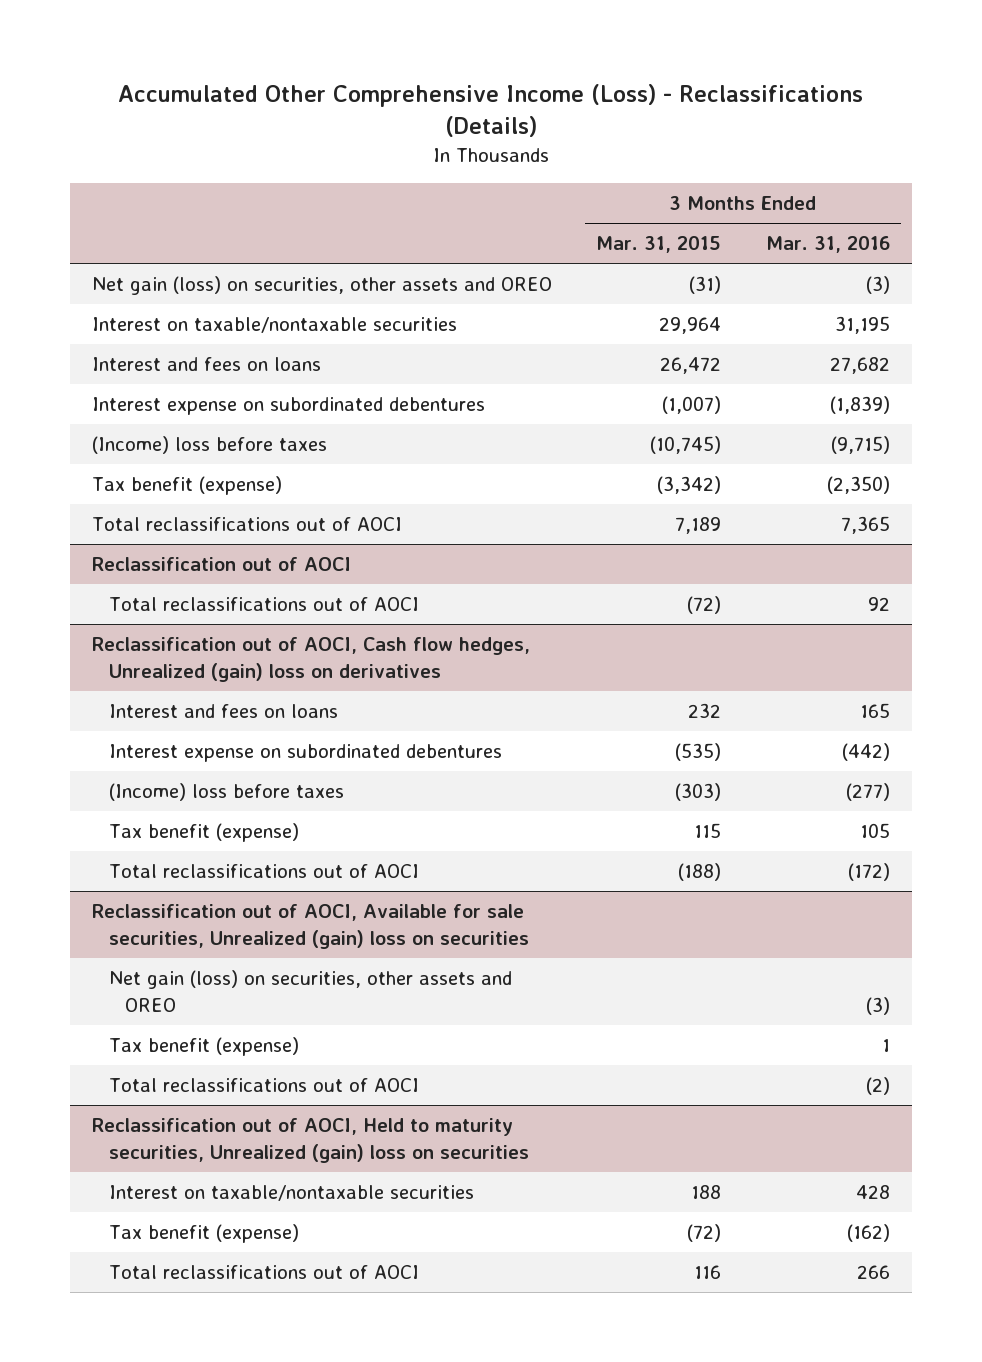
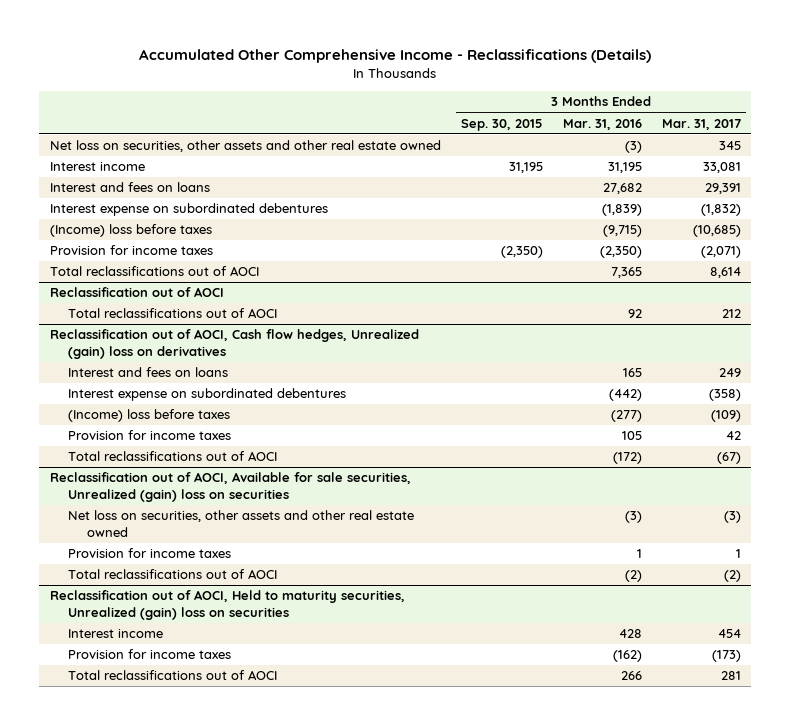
[117,84,863,138] Accumulated Other Comprehensive Income (Loss) - Reclassifications (Details) -> [139,48,652,63] Accumulated Other Comprehensive Income - Reclassifications (Details)
[596,236,722,254] Mar. 31, 2015 -> none
none -> [460,118,543,131] Sep. 30, 2015
none -> [662,118,742,130] Mar. 31, 2017
[92,276,553,296] Net gain (loss) on securities, other assets and OREO -> [49,140,441,153] Net loss on securities, other assets and other real estate owned
[92,317,458,334] Interest on taxable/nontaxable securities -> [49,162,145,172] Interest income
[92,476,283,496] Tax benefit (expense) -> [49,245,213,256] Provision for income taxes
[108,823,299,843] Tax benefit (expense) -> [68,430,232,441] Provision for income taxes
[108,970,512,1012] Net gain (loss) on securities, other assets and OREO -> [68,510,415,537] Net loss on securities, other assets and other real estate owned
[108,1037,299,1057] Tax benefit (expense) -> [68,548,232,559] Provision for income taxes
[108,1185,474,1202] Interest on taxable/nontaxable securities -> [68,629,164,639] Interest income
[108,1224,299,1244] Tax benefit (expense) -> [68,649,232,660] Provision for income taxes

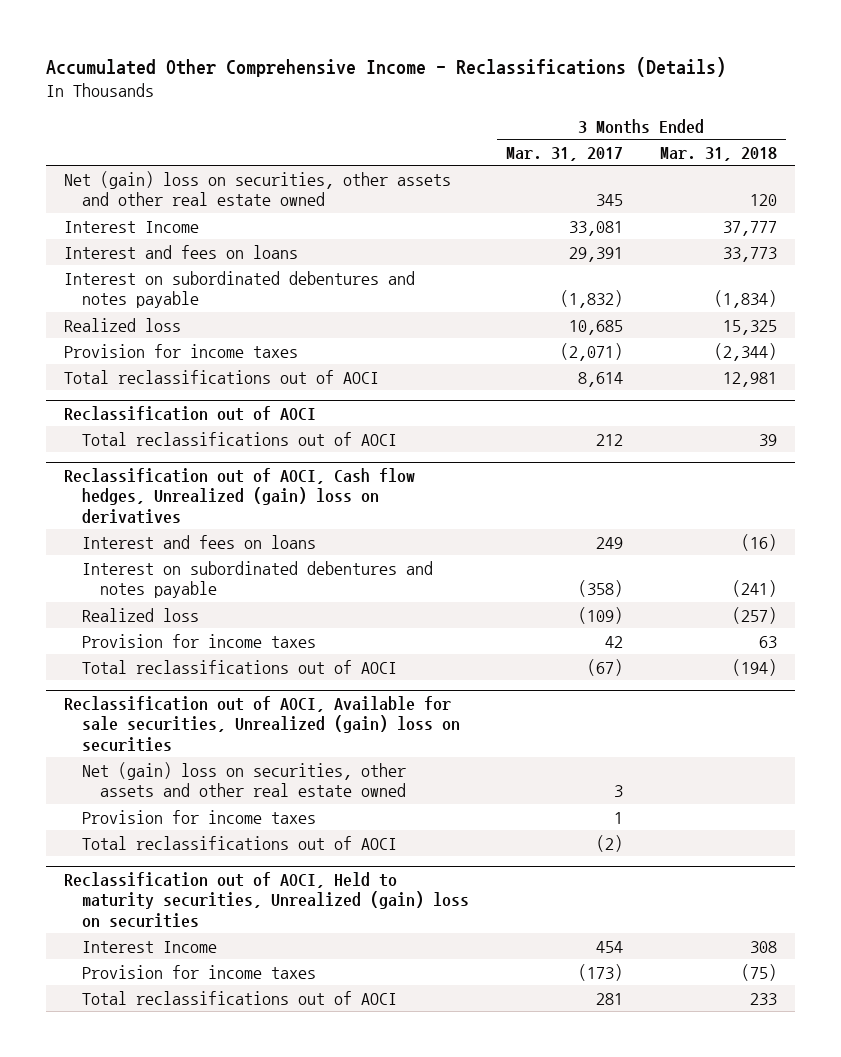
[460,118,543,131] Sep. 30, 2015 -> none
[563,118,643,130] Mar. 31, 2016 -> none
none -> [659,146,777,161] Mar. 31, 2018
[49,140,441,153] Net loss on securities, other assets and other real estate owned -> [64,170,452,207] Net (gain) loss on securities, other assets and other real estate owned
[49,162,145,172] Interest income -> [64,220,200,233] Interest Income
[49,203,328,217] Interest expense on subordinated debentures -> [64,270,416,309] Interest on subordinated debentures and notes payable
[49,224,212,238] (Income) loss before taxes -> [64,317,182,332] Realized loss
[693,225,742,238] (10,685) -> [569,319,624,335] 10,685
[68,388,347,402] Interest expense on subordinated debentures -> [82,560,434,599] Interest on subordinated debentures and notes payable
[68,409,231,423] (Income) loss before taxes -> [82,607,200,622] Realized loss
[68,510,415,537] Net loss on securities, other assets and other real estate owned -> [82,761,407,798] Net (gain) loss on securities, other assets and other real estate owned
[724,511,742,524] (3) -> [614,785,624,798] 3
[68,629,164,639] Interest income -> [82,940,218,953] Interest Income

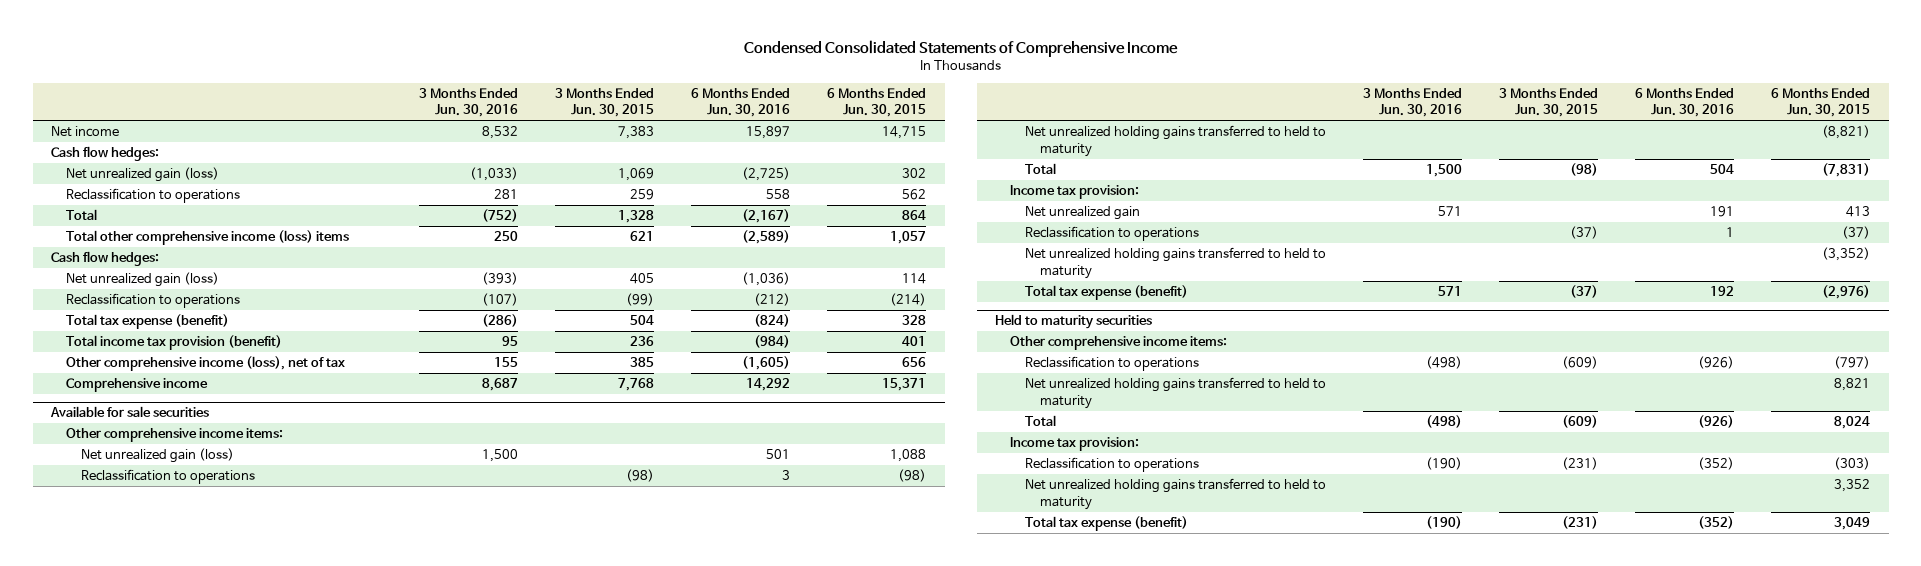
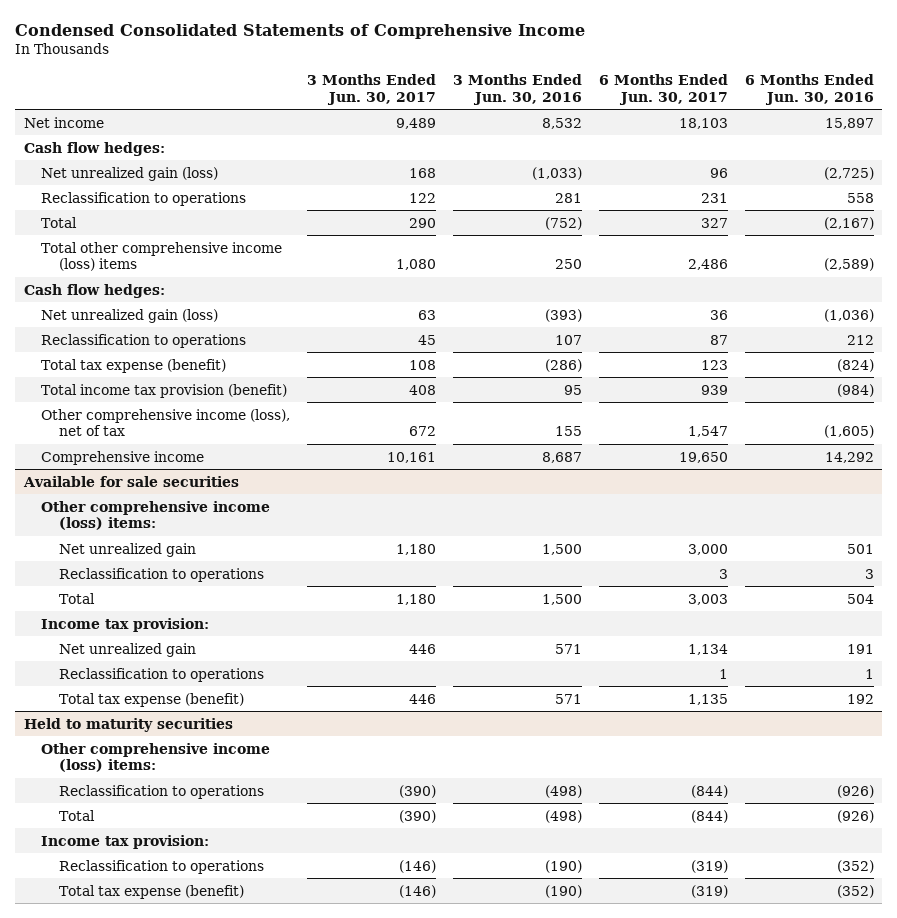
[555,87,655,118] 3 Months Ended Jun. 30, 2015 -> none
[827,87,927,118] 6 Months Ended Jun. 30, 2015 -> none
none -> [306,74,436,105] 3 Months Ended Jun. 30, 2017
none -> [598,74,728,105] 6 Months Ended Jun. 30, 2017
[482,293,519,307] (107) -> [554,334,582,345] 107
[754,293,791,307] (212) -> [846,334,874,345] 212
[66,428,284,443] Other comprehensive income items: -> [41,500,271,530] Other comprehensive income (loss) items:
[81,448,235,464] Net unrealized gain (loss) -> [58,542,196,557] Net unrealized gain
[1025,125,1327,157] Net unrealized holding gains transferred to held to maturity -> none
[1025,247,1327,279] Net unrealized holding gains transferred to held to maturity -> none
[1010,336,1228,351] Other comprehensive income items: -> [41,742,271,772] Other comprehensive income (loss) items:
[1025,377,1327,409] Net unrealized holding gains transferred to held to maturity -> none
[1025,478,1327,510] Net unrealized holding gains transferred to held to maturity -> none

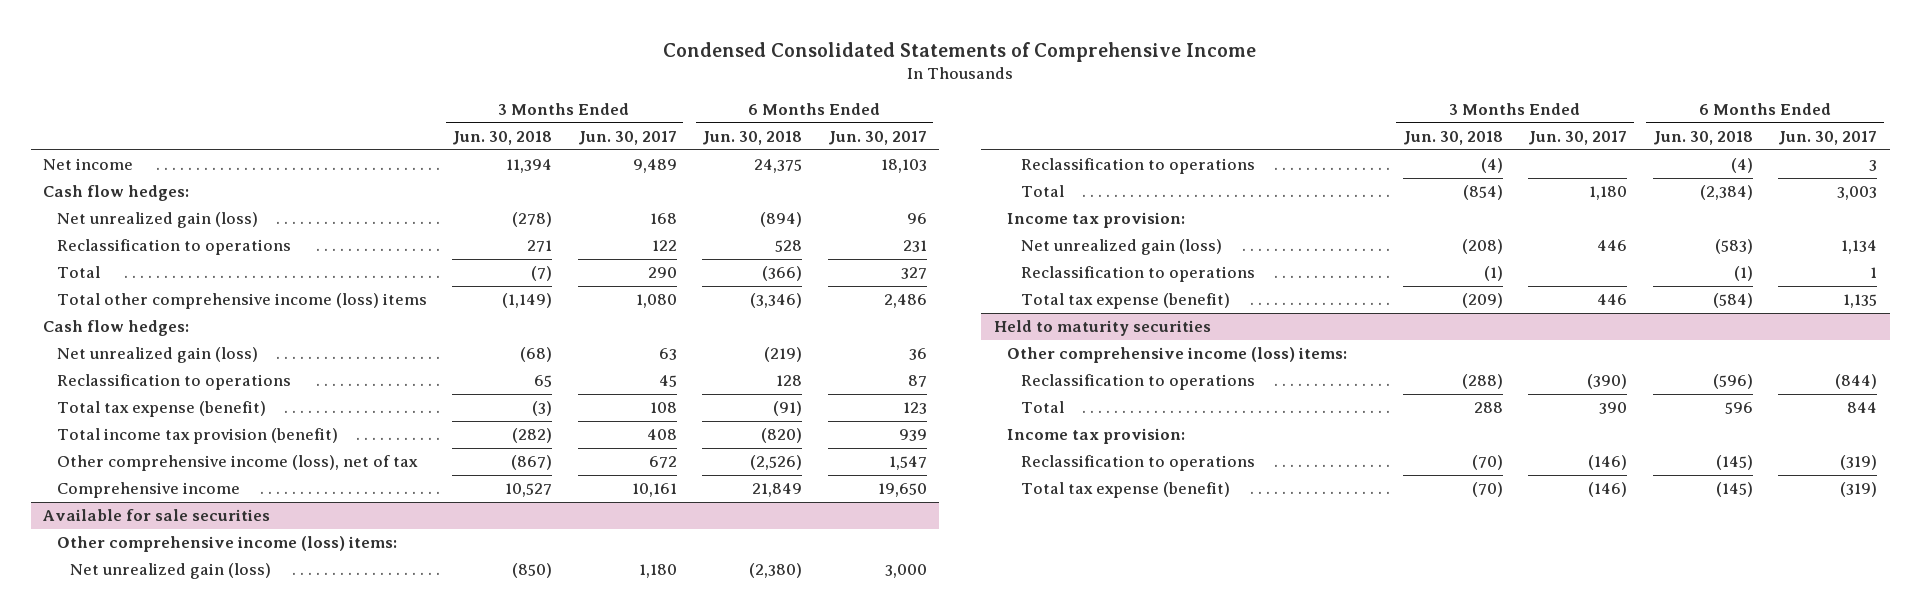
[452,74,582,105] 3 Months Ended Jun. 30, 2016 -> none
[744,74,874,105] 6 Months Ended Jun. 30, 2016 -> none
none -> [452,130,553,145] Jun. 30, 2018
none -> [702,130,803,145] Jun. 30, 2018
[58,542,196,557] Net unrealized gain -> [70,563,272,580] Net unrealized gain (loss)
[58,642,196,657] Net unrealized gain -> [1020,239,1222,256] Net unrealized gain (loss)
[398,809,436,823] (390) -> [1599,402,1628,415] 390
[690,809,728,823] (844) -> [1847,402,1878,414] 844

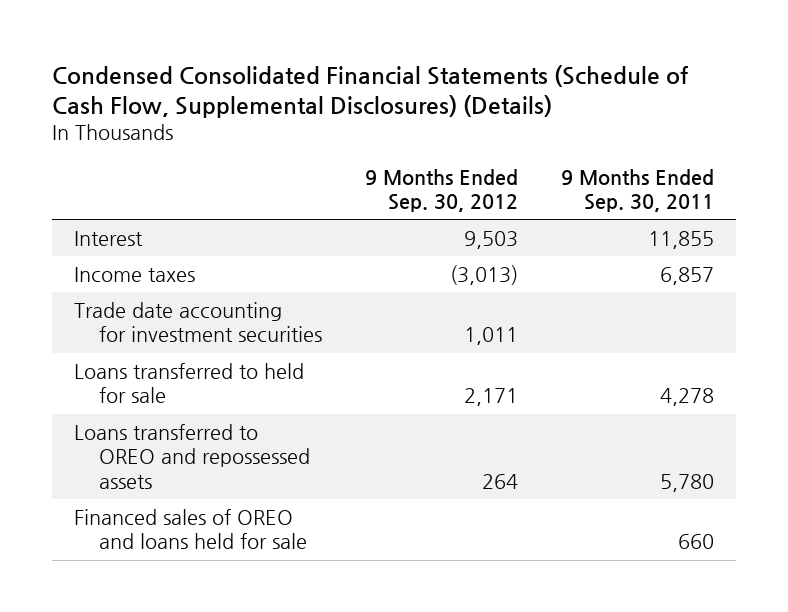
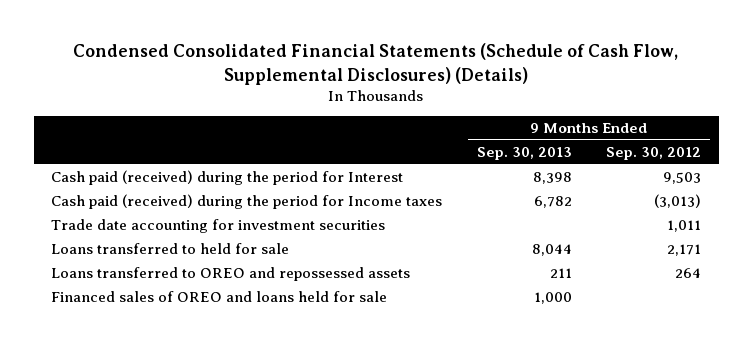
[561,168,715,213] 9 Months Ended Sep. 30, 2011 -> none
none -> [476,147,572,161] Sep. 30, 2013
[73,230,143,246] Interest -> [51,170,404,186] Cash paid (received) during the period for Interest
[73,266,195,282] Income taxes -> [51,194,443,210] Cash paid (received) during the period for Income taxes

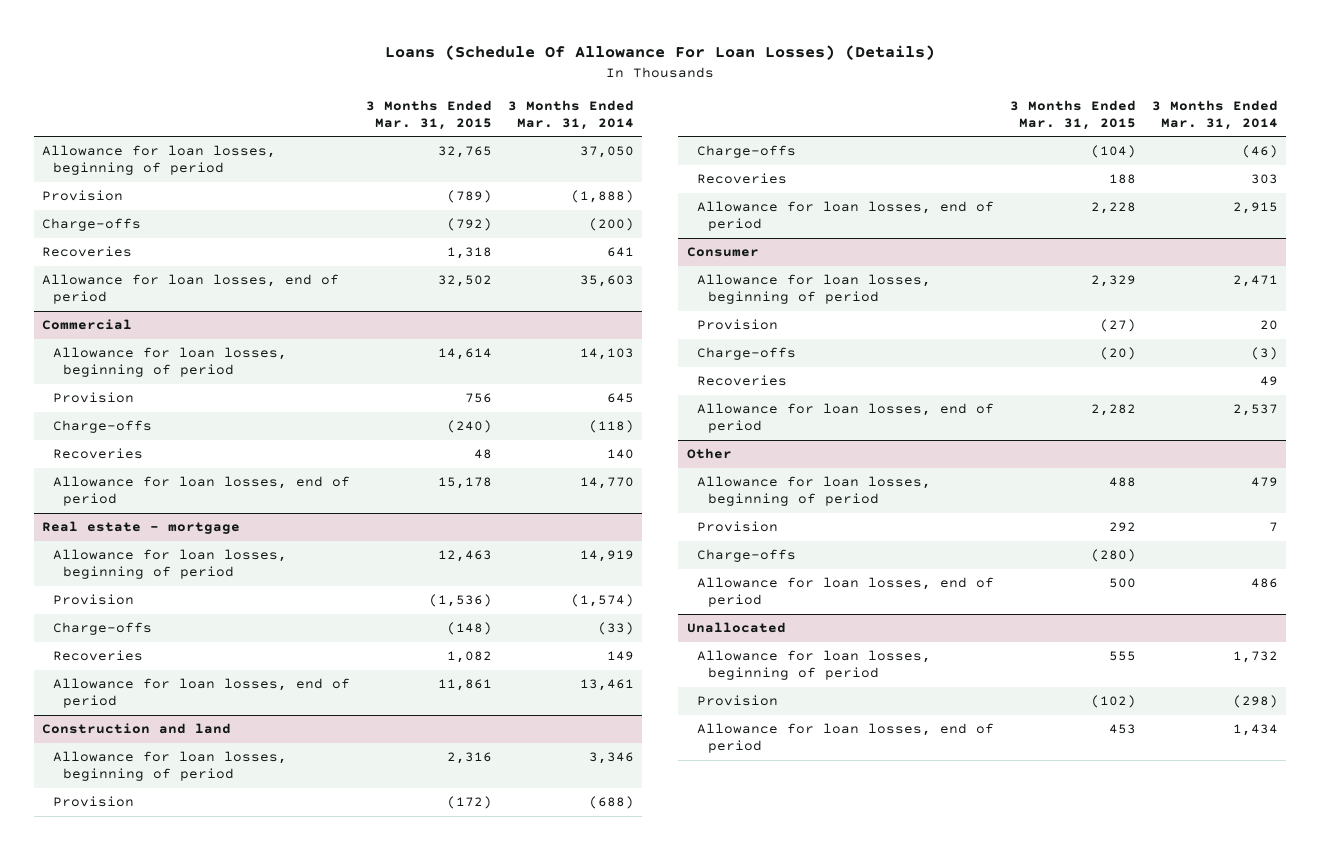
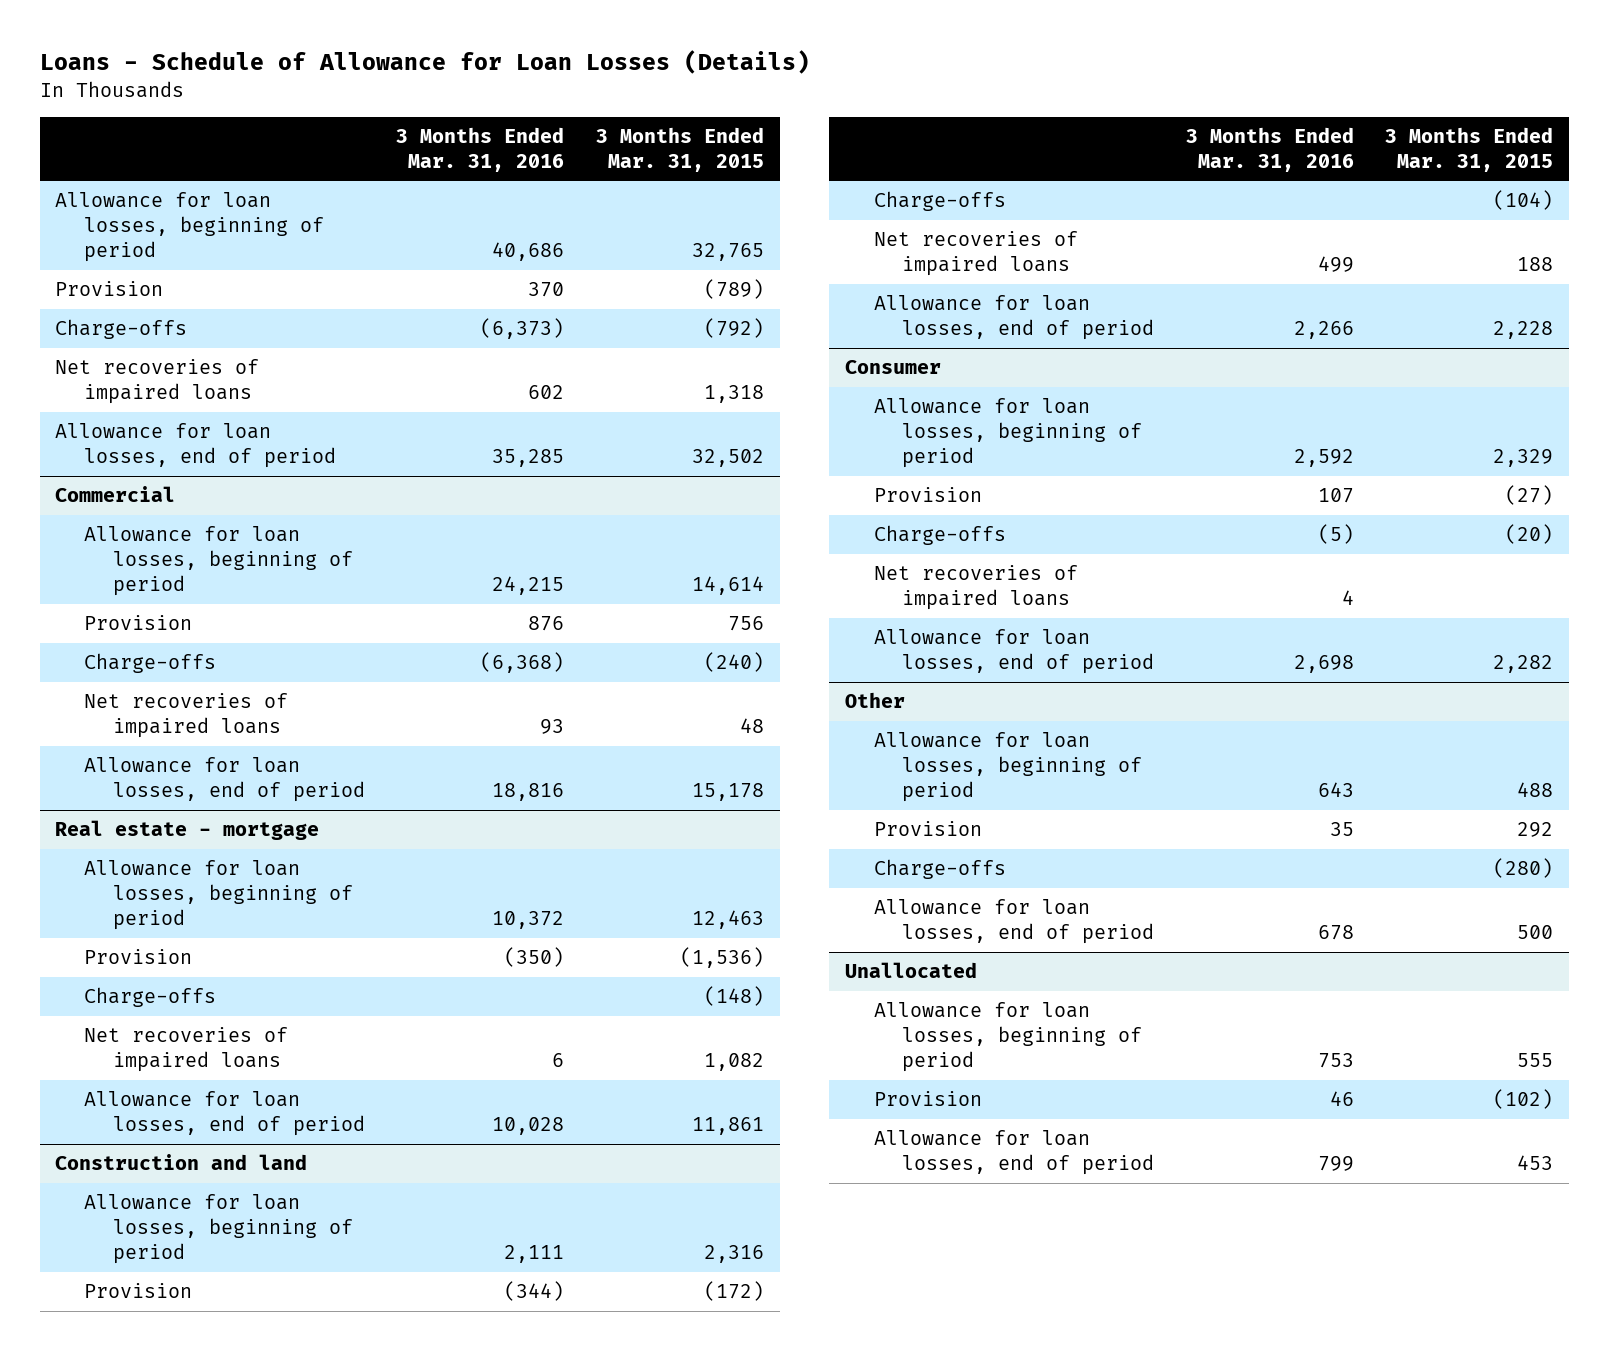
[385,44,936,60] Loans (Schedule Of Allowance For Loan Losses) (Details) -> [39,50,810,75] Loans - Schedule of Allowance for Loan Losses (Details)
[507,99,634,130] 3 Months Ended Mar. 31, 2014 -> none
none -> [396,126,565,172] 3 Months Ended Mar. 31, 2016
[41,246,132,258] Recoveries -> [55,359,260,405] Net recoveries of impaired loans
[52,448,143,460] Recoveries -> [84,693,289,739] Net recoveries of impaired loans
[52,650,143,662] Recoveries -> [84,1027,289,1073] Net recoveries of impaired loans
[697,173,788,185] Recoveries -> [873,231,1078,277] Net recoveries of impaired loans
[697,375,788,387] Recoveries -> [873,565,1078,611] Net recoveries of impaired loans

